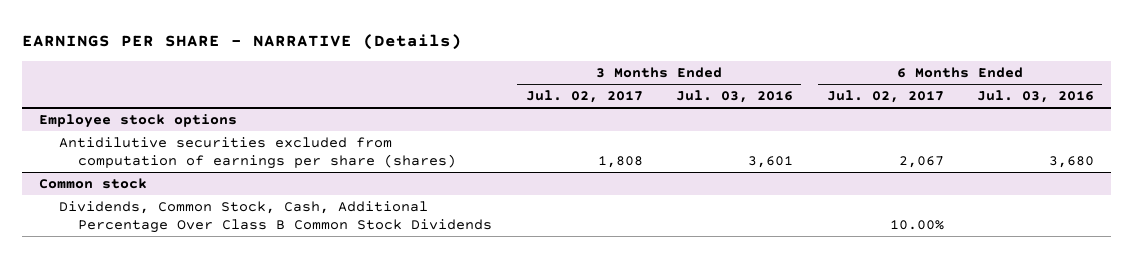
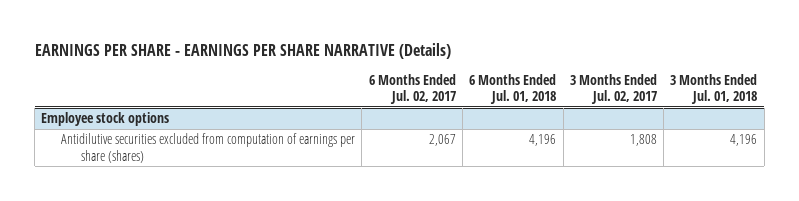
[22,33,463,50] EARNINGS PER SHARE - NARRATIVE (Details) -> [34,42,451,59] EARNINGS PER SHARE - EARNINGS PER SHARE NARRATIVE (Details)
[676,90,794,104] Jul. 03, 2016 -> none
[976,90,1094,104] Jul. 03, 2016 -> none
none -> [469,73,557,105] 6 Months Ended Jul. 01, 2018
none -> [670,73,758,105] 3 Months Ended Jul. 01, 2018
[39,178,148,190] Common stock -> none
[58,201,493,234] Dividends, Common Stock, Cash, Additional Percentage Over Class B Common Stock Dividends -> none

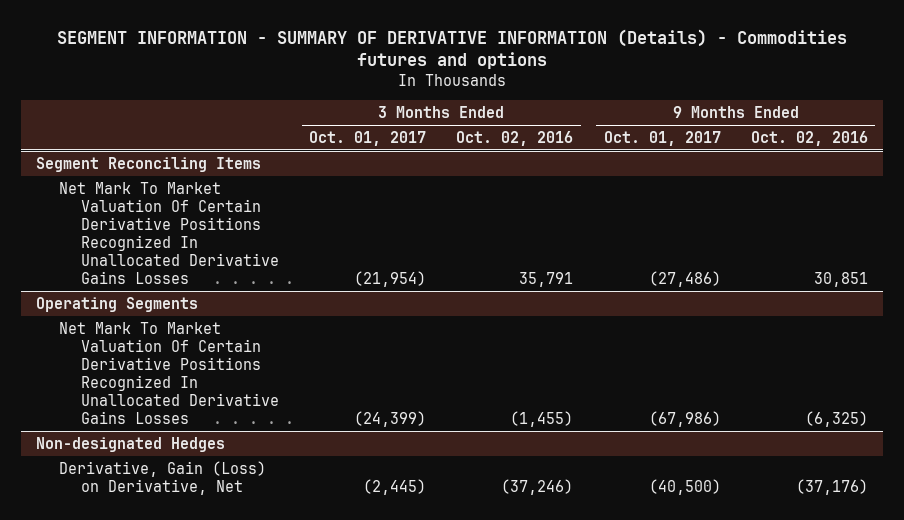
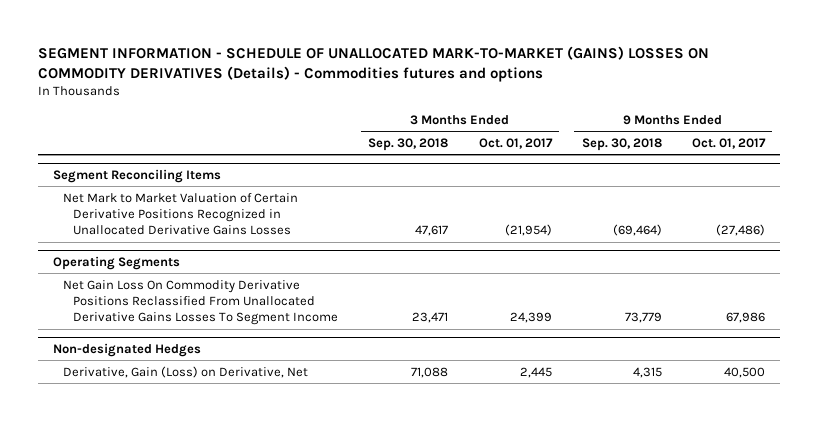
[56,28,847,70] SEGMENT INFORMATION - SUMMARY OF DERIVATIVE INFORMATION (Details) - Commodities futures and options -> [37,45,709,82] SEGMENT INFORMATION - SCHEDULE OF UNALLOCATED MARK-TO-MARKET (GAINS) LOSSES ON COMMODITY DERIVATIVES (Details) - Commodities futures and options
[456,130,574,146] Oct. 02, 2016 -> none
[750,130,868,146] Oct. 02, 2016 -> none
none -> [368,137,449,151] Sep. 30, 2018
none -> [581,137,662,151] Sep. 30, 2018
[58,181,279,284] Net Mark To Market Valuation Of Certain Derivative Positions Recognized In Unallocated Derivative Gains Losses -> [62,192,298,236] Net Mark to Market Valuation of Certain Derivative Positions Recognized in Unallocated Derivative Gains Losses
[58,321,279,424] Net Mark To Market Valuation Of Certain Derivative Positions Recognized In Unallocated Derivative Gains Losses -> none
none -> [62,279,339,326] Net Gain Loss On Commodity Derivative Positions Reclassified From Unallocated Derivative Gains Losses To Segment Income
[363,478,427,495] (2,445) -> [519,366,552,378] 2,445
[648,478,721,495] (40,500) -> [723,366,765,378] 40,500

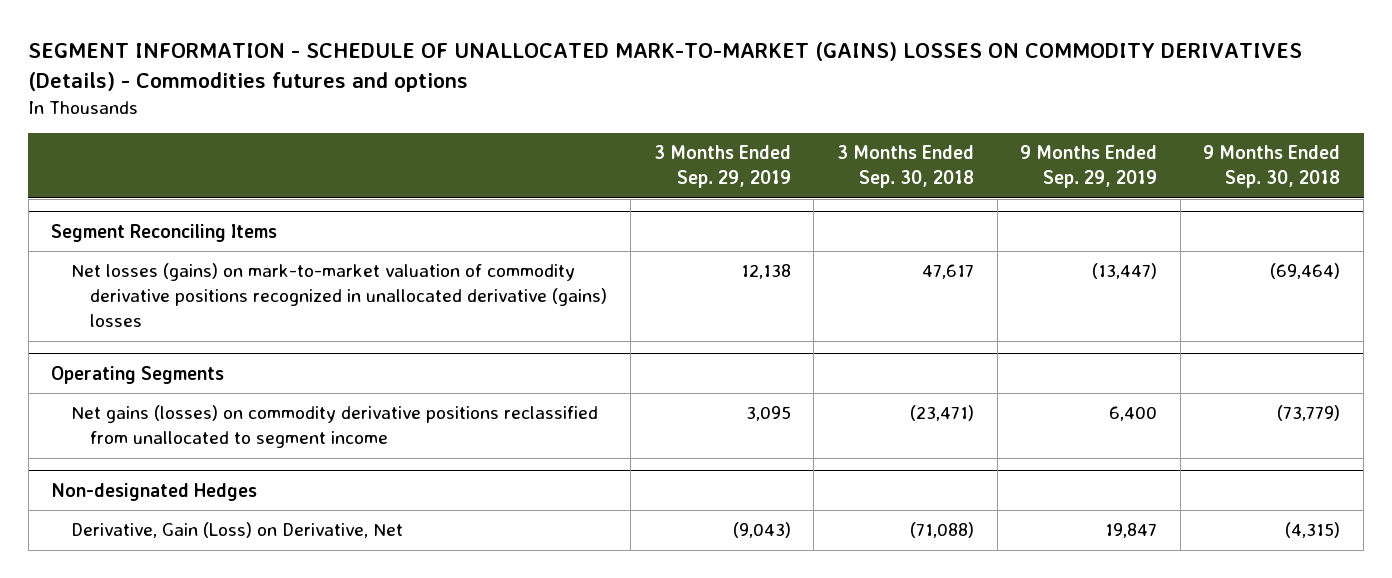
[478,137,553,149] Oct. 01, 2017 -> none
[691,137,766,149] Oct. 01, 2017 -> none
none -> [653,145,791,189] 3 Months Ended Sep. 29, 2019
none -> [1020,145,1158,189] 9 Months Ended Sep. 29, 2019
[62,192,298,236] Net Mark to Market Valuation of Certain Derivative Positions Recognized in Unallocated Derivative Gains Losses -> [70,263,608,328] Net losses (gains) on mark-to-market valuation of commodity derivative positions recognized in unallocated derivative (gains) losses
[62,279,339,326] Net Gain Loss On Commodity Derivative Positions Reclassified From Unallocated Derivative Gains Losses To Segment Income -> [70,405,598,449] Net gains (losses) on commodity derivative positions reclassified from unallocated to segment income
[412,312,449,324] 23,471 -> [909,405,974,422] (23,471)
[624,312,662,324] 73,779 -> [1277,405,1341,422] (73,779)
[411,366,449,378] 71,088 -> [909,522,974,539] (71,088)
[632,366,662,378] 4,315 -> [1285,522,1341,539] (4,315)

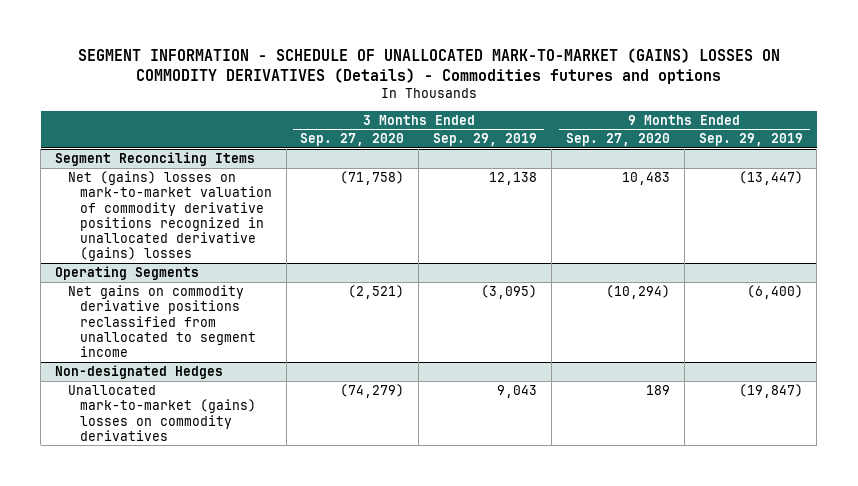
[836,145,974,189] 3 Months Ended Sep. 30, 2018 -> none
[1203,145,1341,189] 9 Months Ended Sep. 30, 2018 -> none
none -> [300,133,405,147] Sep. 27, 2020
none -> [565,133,670,147] Sep. 27, 2020
[70,263,608,328] Net losses (gains) on mark-to-market valuation of commodity derivative positions recognized in unallocated derivative (gains) losses -> [67,170,272,262] Net (gains) losses on mark-to-market valuation of commodity derivative positions recognized in unallocated derivative (gains) losses
[70,405,598,449] Net gains (losses) on commodity derivative positions reclassified from unallocated to segment income -> [67,284,256,358] Net gains on commodity derivative positions reclassified from unallocated to segment income
[745,406,791,422] 3,095 -> [481,284,538,299] (3,095)
[1109,406,1158,422] 6,400 -> [746,284,803,299] (6,400)
[70,522,403,539] Derivative, Gain (Loss) on Derivative, Net -> [67,384,256,441] Unallocated mark-to-market (gains) losses on commodity derivatives
[732,522,791,539] (9,043) -> [497,384,538,398] 9,043
[1105,523,1158,539] 19,847 -> [738,383,803,398] (19,847)

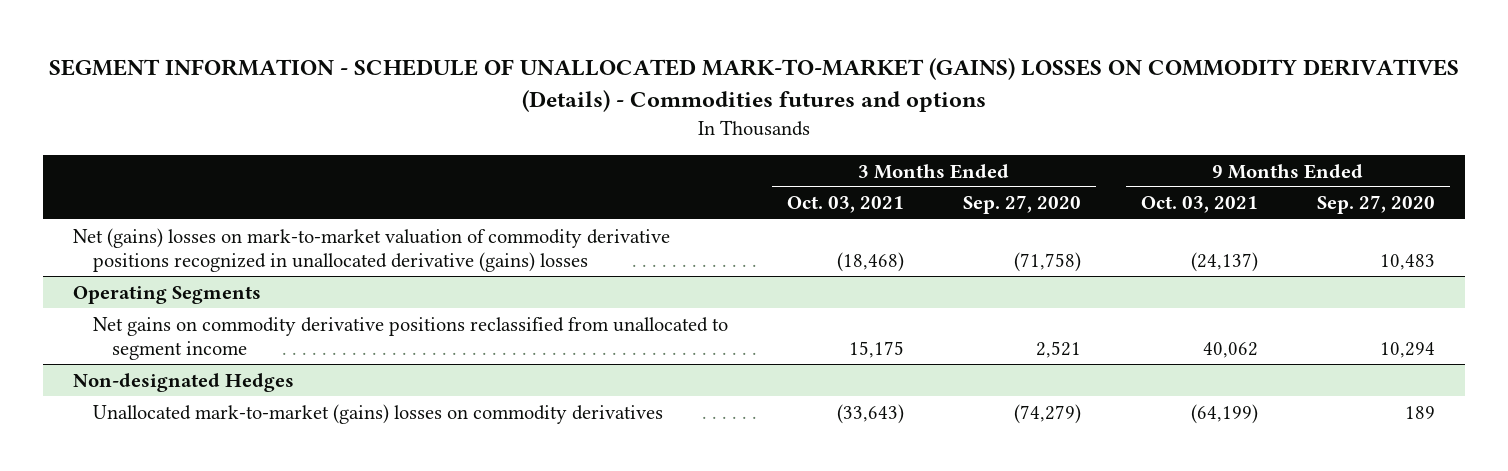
[433,133,538,147] Sep. 29, 2019 -> none
[698,133,803,147] Sep. 29, 2019 -> none
none -> [787,196,905,214] Oct. 03, 2021
none -> [1140,196,1258,214] Oct. 03, 2021
[55,151,256,166] Segment Reconciling Items -> none
[348,284,405,299] (2,521) -> [1036,340,1082,358] 2,521
[605,284,670,299] (10,294) -> [1380,341,1436,358] 10,294

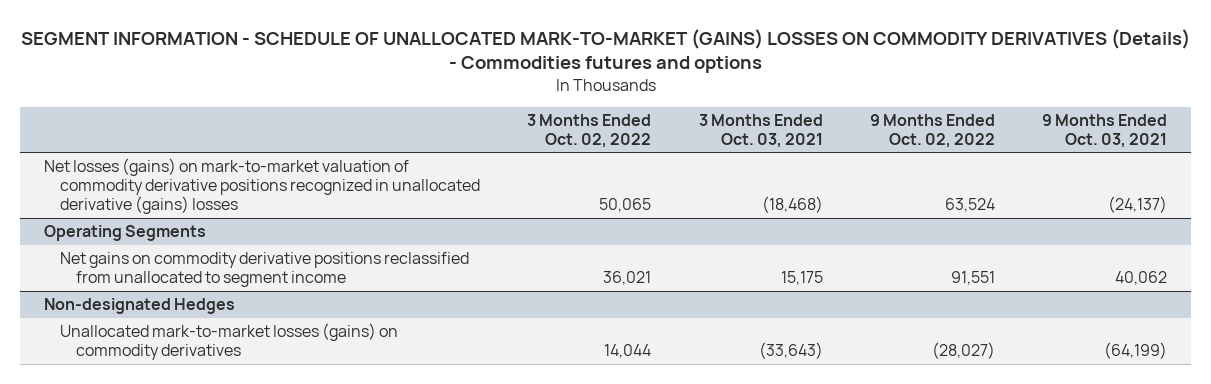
[963,195,1082,215] Sep. 27, 2020 -> none
[1317,195,1436,215] Sep. 27, 2020 -> none
none -> [527,113,652,148] 3 Months Ended Oct. 02, 2022
none -> [869,113,995,148] 9 Months Ended Oct. 02, 2022
[72,227,670,272] Net (gains) losses on mark-to-market valuation of commodity derivative positions recognized in unallocated derivative (gains) losses -> [43,158,480,215] Net losses (gains) on mark-to-market valuation of commodity derivative positions recognized in unallocated derivative (gains) losses
[92,403,663,424] Unallocated mark-to-market (gains) losses on commodity derivatives -> [59,323,398,361] Unallocated mark-to-market losses (gains) on commodity derivatives

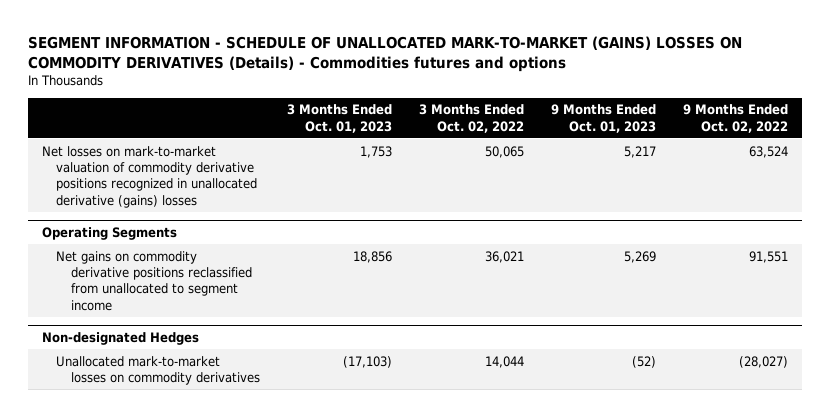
[698,113,823,148] 3 Months Ended Oct. 03, 2021 -> none
[1042,113,1168,148] 9 Months Ended Oct. 03, 2021 -> none
none -> [287,104,393,133] 3 Months Ended Oct. 01, 2023
none -> [551,104,657,133] 9 Months Ended Oct. 01, 2023
[43,158,480,215] Net losses (gains) on mark-to-market valuation of commodity derivative positions recognized in unallocated derivative (gains) losses -> [41,145,258,208] Net losses on mark-to-market valuation of commodity derivative positions recognized in unallocated derivative (gains) losses
[59,323,398,361] Unallocated mark-to-market losses (gains) on commodity derivatives -> [56,355,261,386] Unallocated mark-to-market losses on commodity derivatives

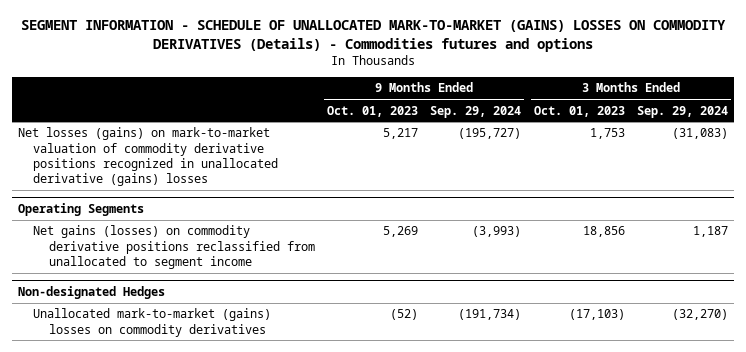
[419,104,525,133] 3 Months Ended Oct. 02, 2022 -> none
[683,104,789,133] 9 Months Ended Oct. 02, 2022 -> none
none -> [430,105,522,118] Sep. 29, 2024
none -> [636,105,728,118] Sep. 29, 2024
[41,145,258,208] Net losses on mark-to-market valuation of commodity derivative positions recognized in unallocated derivative (gains) losses -> [17,127,279,186] Net losses (gains) on mark-to-market valuation of commodity derivative positions recognized in unallocated derivative (gains) losses
[56,250,253,311] Net gains on commodity derivative positions reclassified from unallocated to segment income -> [33,225,315,269] Net gains (losses) on commodity derivative positions reclassified from unallocated to segment income
[56,355,261,386] Unallocated mark-to-market losses on commodity derivatives -> [33,308,272,337] Unallocated mark-to-market (gains) losses on commodity derivatives

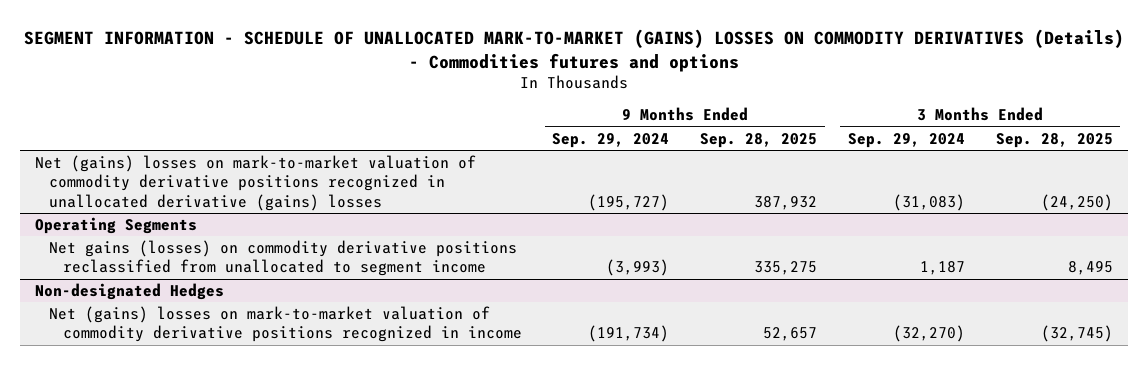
[327,105,419,117] Oct. 01, 2023 -> none
[533,105,625,117] Oct. 01, 2023 -> none
none -> [700,132,818,148] Sep. 28, 2025
none -> [995,132,1113,148] Sep. 28, 2025
[17,127,279,186] Net losses (gains) on mark-to-market valuation of commodity derivative positions recognized in unallocated derivative (gains) losses -> [35,155,477,211] Net (gains) losses on mark-to-market valuation of commodity derivative positions recognized in unallocated derivative (gains) losses
[33,308,272,337] Unallocated mark-to-market (gains) losses on commodity derivatives -> [49,306,522,343] Net (gains) losses on mark-to-market valuation of commodity derivative positions recognized in income

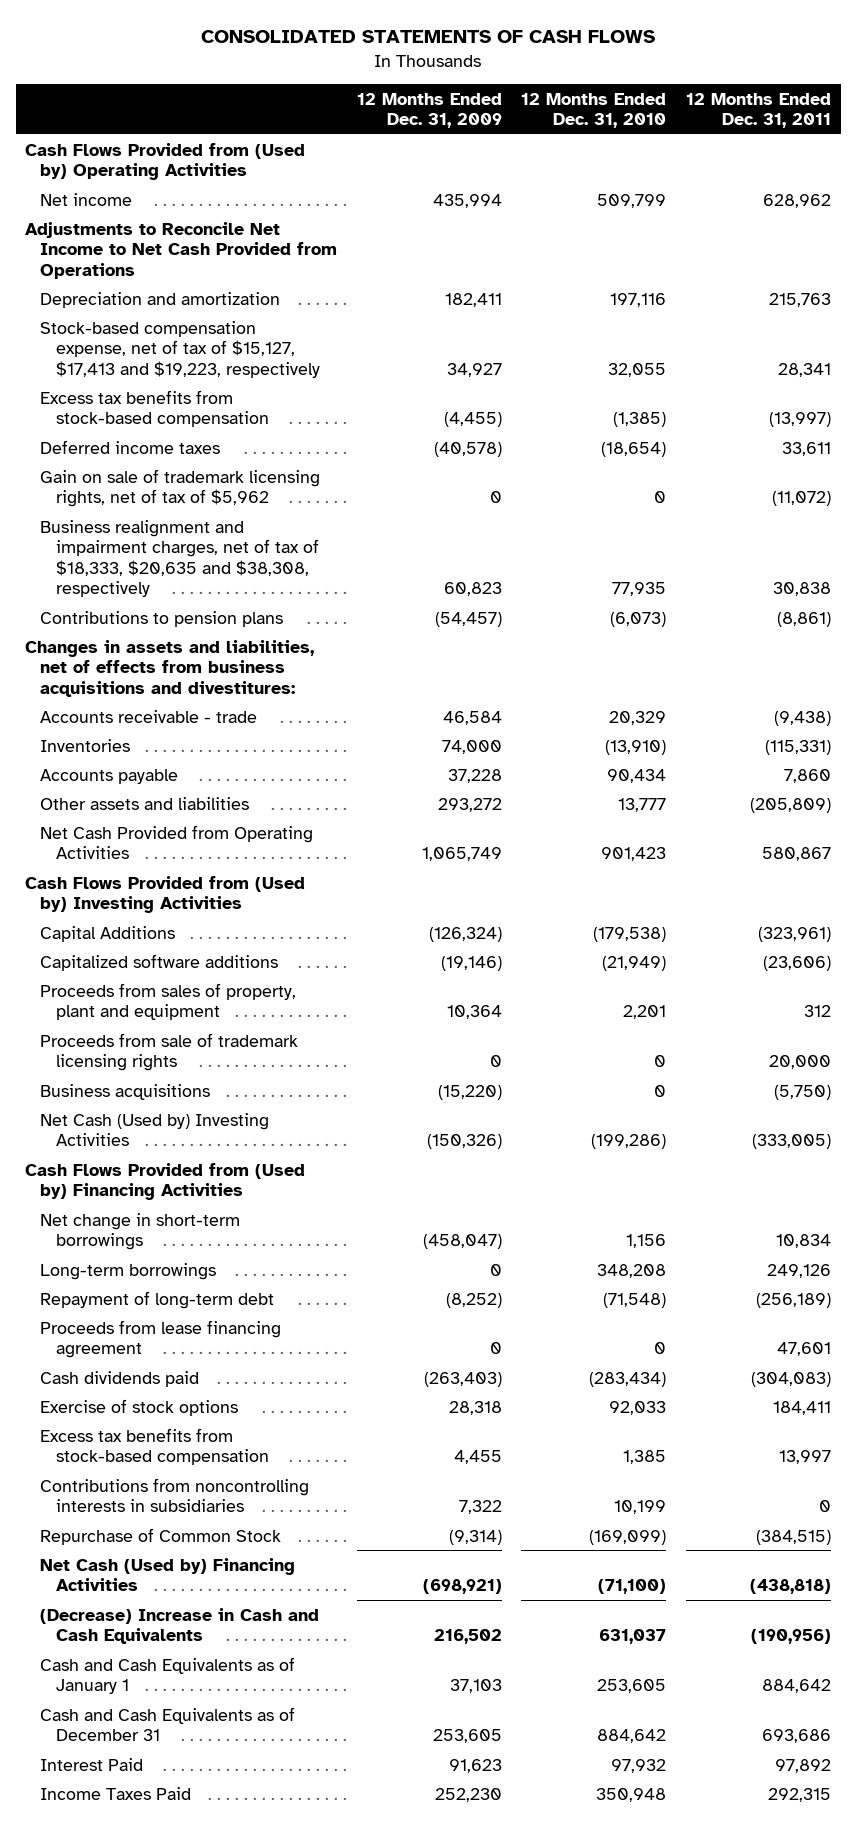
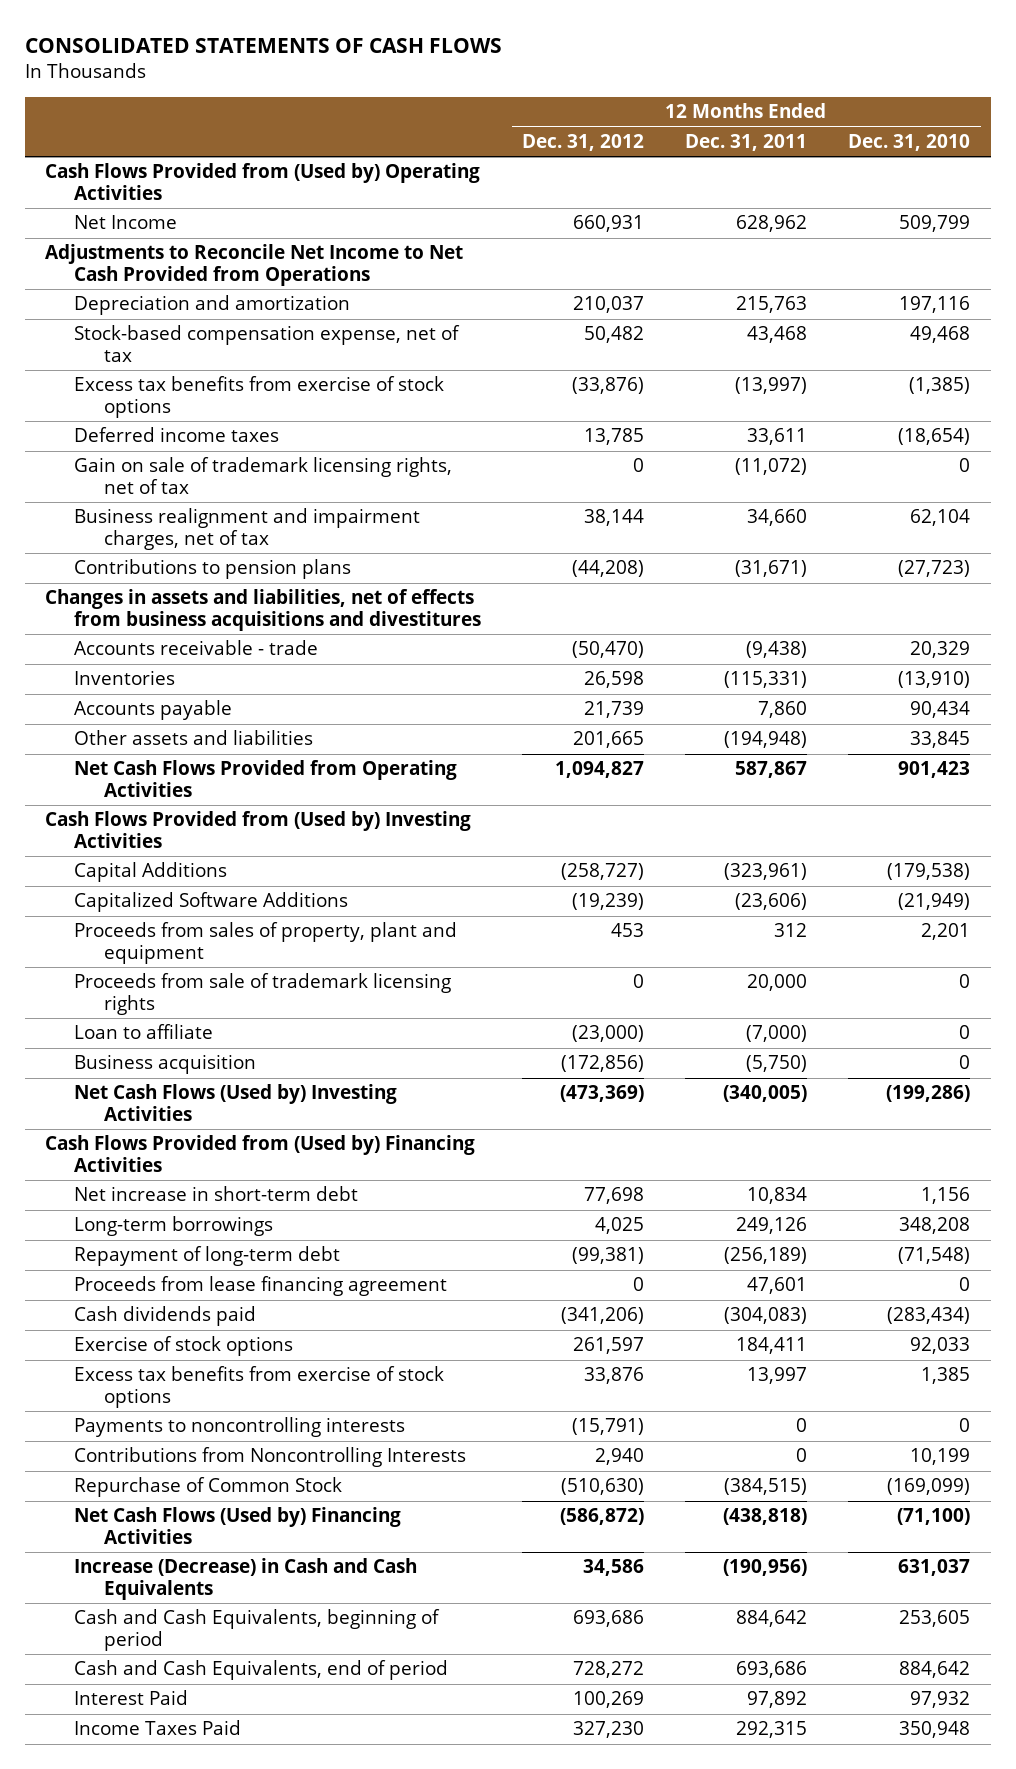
[356,92,502,129] 12 Months Ended Dec. 31, 2009 -> none
none -> [522,134,645,152] Dec. 31, 2012
[40,192,133,206] Net income -> [74,215,178,230] Net Income
[40,320,320,378] Stock-based compensation expense, net of tax of $15,127, $17,413 and $19,223, respectively -> [74,325,461,363] Stock-based compensation expense, net of tax
[608,362,667,377] 32,055 -> [910,326,971,344] 49,468
[777,362,831,377] 28,341 -> [747,326,808,344] 43,468
[40,389,269,428] Excess tax benefits from stock-based compensation -> [74,376,445,419] Excess tax benefits from exercise of stock options
[40,468,321,508] Gain on sale of trademark licensing rights, net of tax of $5,962 -> [74,457,453,495] Gain on sale of trademark licensing rights, net of tax
[40,519,319,598] Business realignment and impairment charges, net of tax of $18,333, $20,635 and $38,308, respectively -> [74,508,421,551] Business realignment and impairment charges, net of tax
[612,582,667,597] 77,935 -> [910,509,971,527] 62,104
[772,582,831,597] 30,838 -> [747,509,808,527] 34,660
[610,611,667,627] (6,073) -> [898,560,971,578] (27,723)
[776,611,831,627] (8,861) -> [735,560,808,578] (31,671)
[25,639,315,697] Changes in assets and liabilities, net of effects from business acquisitions and divestitures: -> [45,589,482,632] Changes in assets and liabilities, net of effects from business acquisitions and divestitures
[618,797,667,812] 13,777 -> [910,731,971,749] 33,845
[749,797,831,813] (205,809) -> [724,731,808,749] (194,948)
[40,824,314,860] Net Cash Provided from Operating Activities -> [74,760,458,798] Net Cash Flows Provided from Operating Activities
[761,847,831,862] 580,867 -> [735,761,808,779] 587,867
[40,953,279,971] Capitalized software additions -> [74,892,349,913] Capitalized Software Additions
none -> [74,1024,214,1040] Loan to affiliate
[40,1083,211,1100] Business acquisitions -> [74,1054,257,1075] Business acquisition
[40,1112,270,1147] Net Cash (Used by) Investing Activities -> [74,1084,398,1122] Net Cash Flows (Used by) Investing Activities
[751,1134,831,1150] (333,005) -> [723,1085,808,1103] (340,005)
[40,1212,241,1251] Net change in short-term borrowings -> [74,1186,359,1202] Net increase in short-term debt
[40,1427,269,1466] Excess tax benefits from stock-based compensation -> [74,1366,445,1409] Excess tax benefits from exercise of stock options
[40,1477,310,1513] Contributions from noncontrolling interests in subsidiaries -> [74,1417,406,1438] Payments to noncontrolling interests
[614,1500,667,1515] 10,199 -> [959,1418,971,1433] 0
none -> [74,1447,467,1468] Contributions from Noncontrolling Interests
[40,1557,296,1592] Net Cash (Used by) Financing Activities -> [74,1507,402,1545] Net Cash Flows (Used by) Financing Activities
[40,1607,320,1645] (Decrease) Increase in Cash and Cash Equivalents -> [74,1558,418,1601] Increase (Decrease) in Cash and Cash Equivalents
[40,1656,296,1695] Cash and Cash Equivalents as of January 1 -> [74,1609,441,1652] Cash and Cash Equivalents, beginning of period
[40,1706,296,1742] Cash and Cash Equivalents as of December 31 -> [74,1660,449,1681] Cash and Cash Equivalents, end of period

